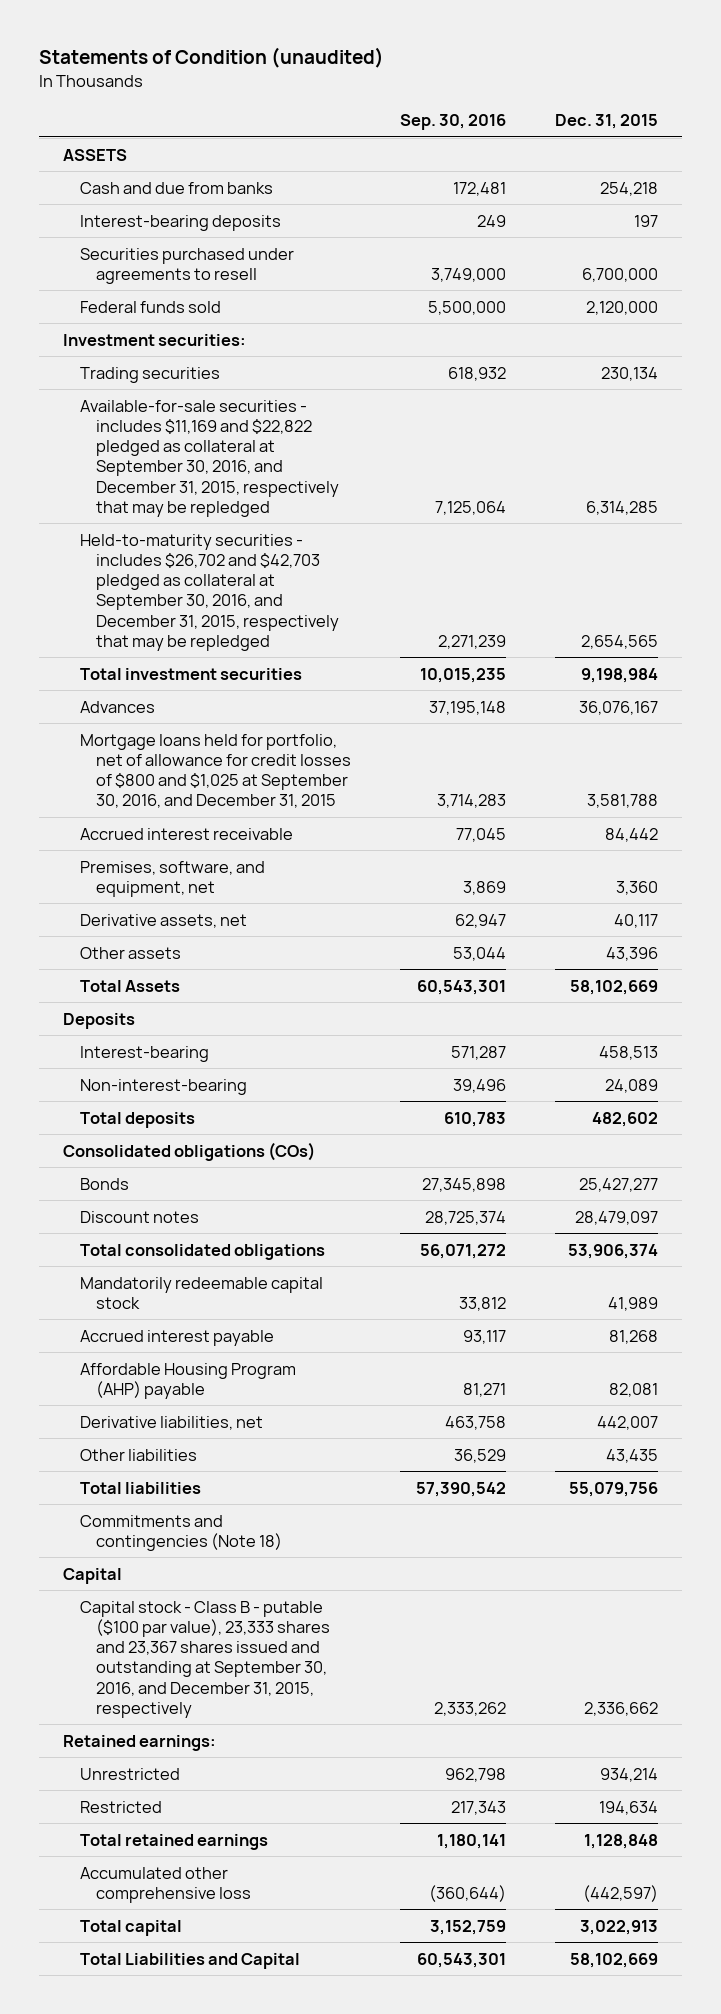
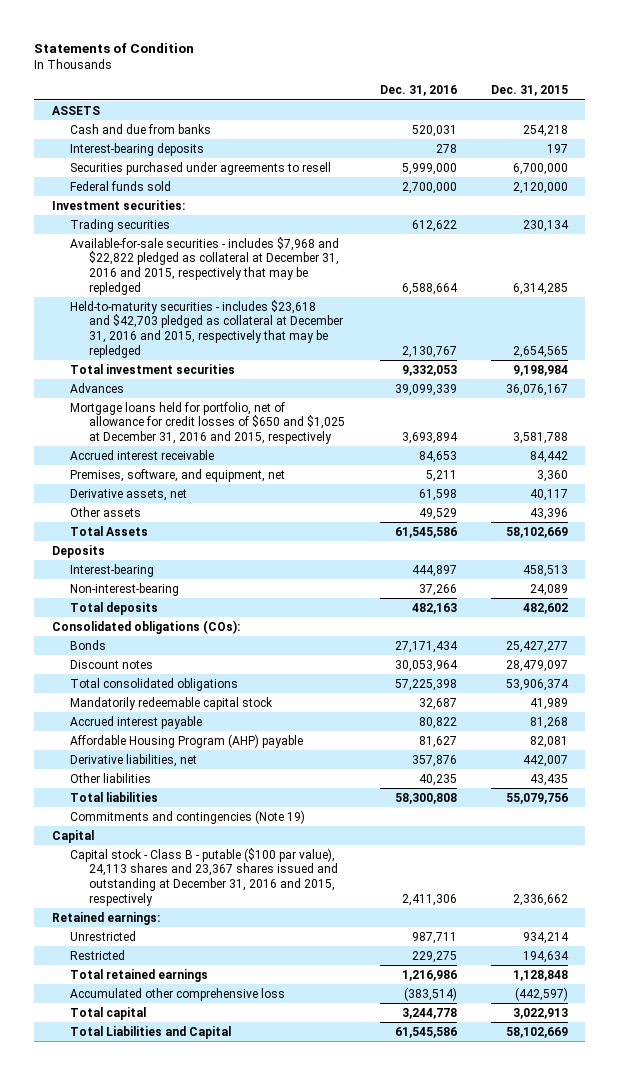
[38,47,384,69] Statements of Condition (unaudited) -> [34,42,195,53] Statements of Condition
[399,113,506,130] Sep. 30, 2016 -> none
none -> [379,85,457,97] Dec. 31, 2016
[79,399,340,517] Available-for-sale securities - includes $11,169 and $22,822 pledged as collateral at September 30, 2016, and December 31, 2015, respectively that may be repledged -> [70,236,340,296] Available-for-sale securities - includes $7,968 and $22,822 pledged as collateral at December 31, 2016 and 2015, respectively that may be repledged
[79,533,340,651] Held-to-maturity securities - includes $26,702 and $42,703 pledged as collateral at September 30, 2016, and December 31, 2015, respectively that may be repledged -> [70,299,344,359] Held-to-maturity securities - includes $23,618 and $42,703 pledged as collateral at December 31, 2016 and 2015, respectively that may be repledged
[79,733,352,809] Mortgage loans held for portfolio, net of allowance for credit losses of $800 and $1,025 at September 30, 2016, and December 31, 2015 -> [70,401,346,445] Mortgage loans held for portfolio, net of allowance for credit losses of $650 and $1,025 at December 31, 2016 and 2015, respectively
[63,1141,316,1161] Consolidated obligations (COs) -> [51,619,240,634] Consolidated obligations (COs):
[79,1514,283,1551] Commitments and contingencies (Note 18) -> [70,809,306,824] Commitments and contingencies (Note 19)
[79,1600,331,1718] Capital stock - Class B - putable ($100 par value), 23,333 shares and 23,367 shares issued and outstanding at September 30, 2016, and December 31, 2015, respectively -> [70,847,339,907] Capital stock - Class B - putable ($100 par value), 24,113 shares and 23,367 shares issued and outstanding at December 31, 2016 and 2015, respectively

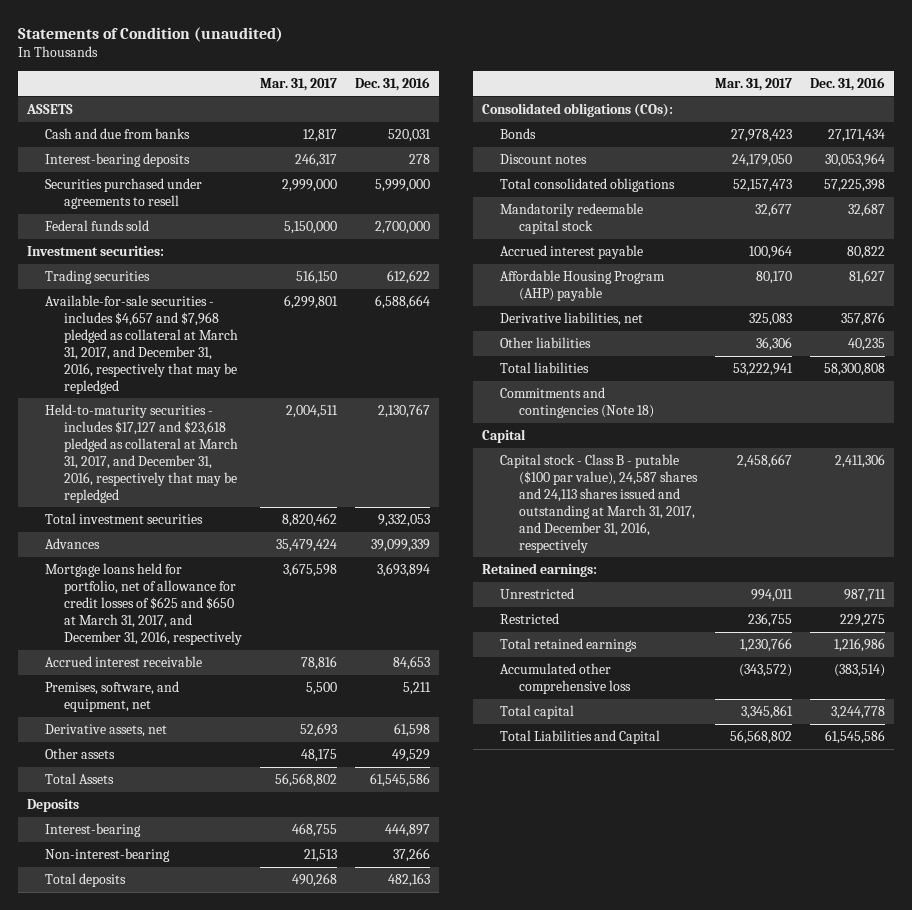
[34,42,195,53] Statements of Condition -> [17,26,283,42] Statements of Condition (unaudited)
[491,85,569,97] Dec. 31, 2015 -> none
none -> [259,77,337,91] Mar. 31, 2017
[70,236,340,296] Available-for-sale securities - includes $7,968 and $22,822 pledged as collateral at December 31, 2016 and 2015, respectively that may be repledged -> [45,294,238,394] Available-for-sale securities - includes $4,657 and $7,968 pledged as collateral at March 31, 2017, and December 31, 2016, respectively that may be repledged
[70,299,344,359] Held-to-maturity securities - includes $23,618 and $42,703 pledged as collateral at December 31, 2016 and 2015, respectively that may be repledged -> [45,403,238,503] Held-to-maturity securities - includes $17,127 and $23,618 pledged as collateral at March 31, 2017, and December 31, 2016, respectively that may be repledged
[70,401,346,445] Mortgage loans held for portfolio, net of allowance for credit losses of $650 and $1,025 at December 31, 2016 and 2015, respectively -> [45,562,242,645] Mortgage loans held for portfolio, net of allowance for credit losses of $625 and $650 at March 31, 2017, and December 31, 2016, respectively
[70,809,306,824] Commitments and contingencies (Note 19) -> [500,386,654,418] Commitments and contingencies (Note 18)
[70,847,339,907] Capital stock - Class B - putable ($100 par value), 24,113 shares and 23,367 shares issued and outstanding at December 31, 2016 and 2015, respectively -> [500,453,698,553] Capital stock - Class B - putable ($100 par value), 24,587 shares and 24,113 shares issued and outstanding at March 31, 2017, and December 31, 2016, respectively

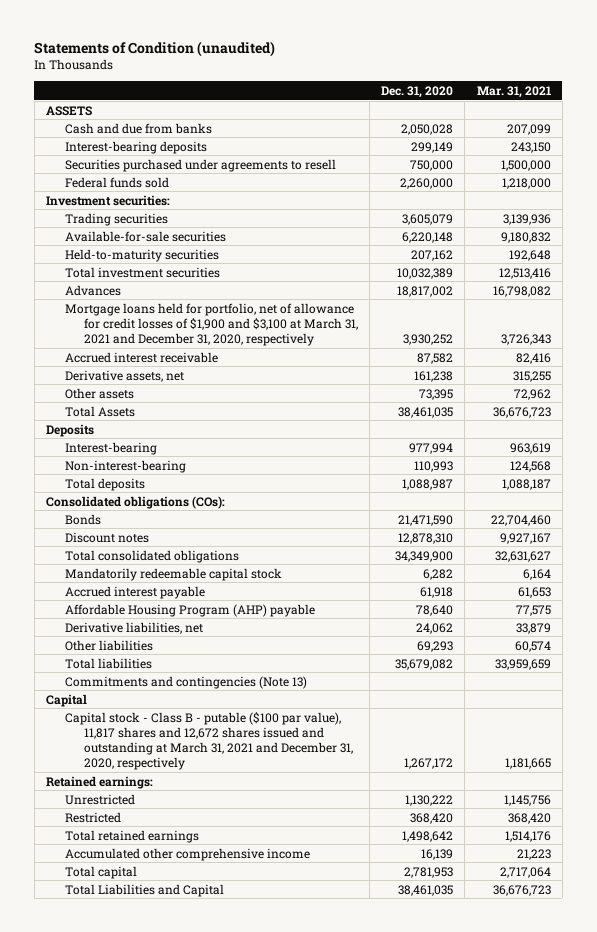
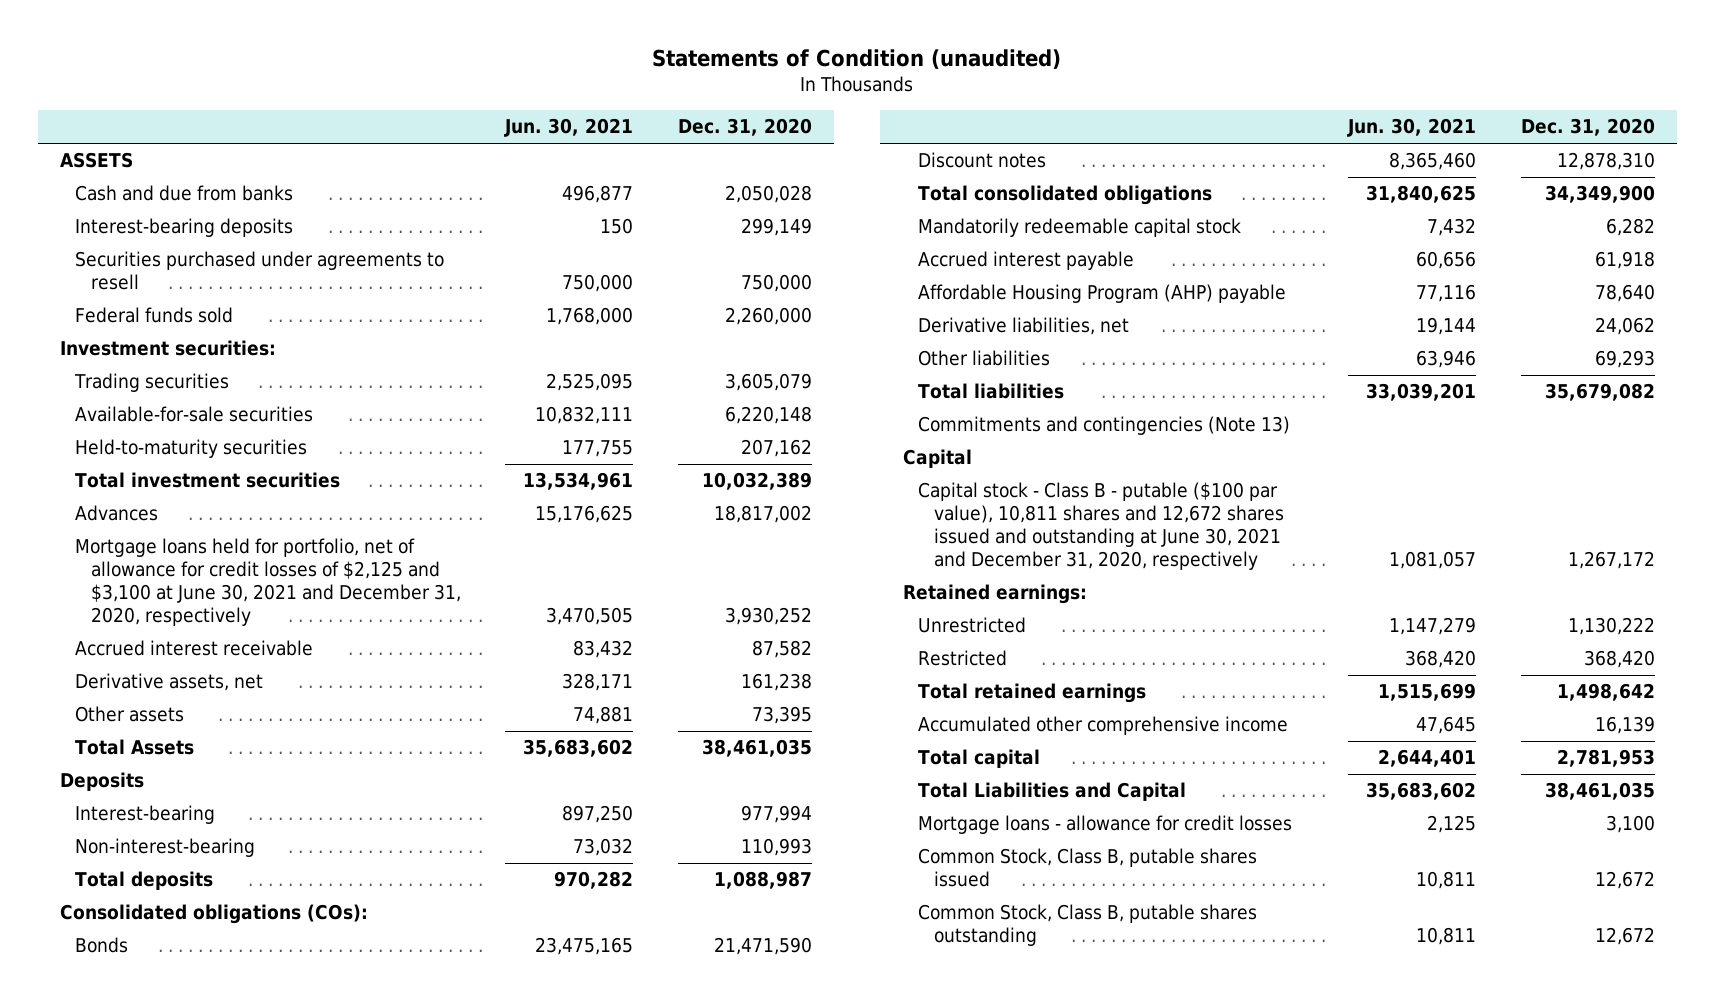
[476,86,551,99] Mar. 31, 2021 -> none
none -> [504,118,634,138] Jun. 30, 2021
[64,302,358,346] Mortgage loans held for portfolio, net of allowance for credit losses of $1,900 and $3,100 at March 31, 2021 and December 31, 2020, respectively -> [75,538,461,627] Mortgage loans held for portfolio, net of allowance for credit losses of $2,125 and $3,100 at June 30, 2021 and December 31, 2020, respectively
[64,711,353,770] Capital stock - Class B - putable ($100 par value), 11,817 shares and 12,672 shares issued and outstanding at March 31, 2021 and December 31, 2020, respectively -> [918,482,1284,571] Capital stock - Class B - putable ($100 par value), 10,811 shares and 12,672 shares issued and outstanding at June 30, 2021 and December 31, 2020, respectively
none -> [918,815,1293,835] Mortgage loans - allowance for credit losses
none -> [918,848,1258,888] Common Stock, Class B, putable shares issued
none -> [918,904,1258,947] Common Stock, Class B, putable shares outstanding

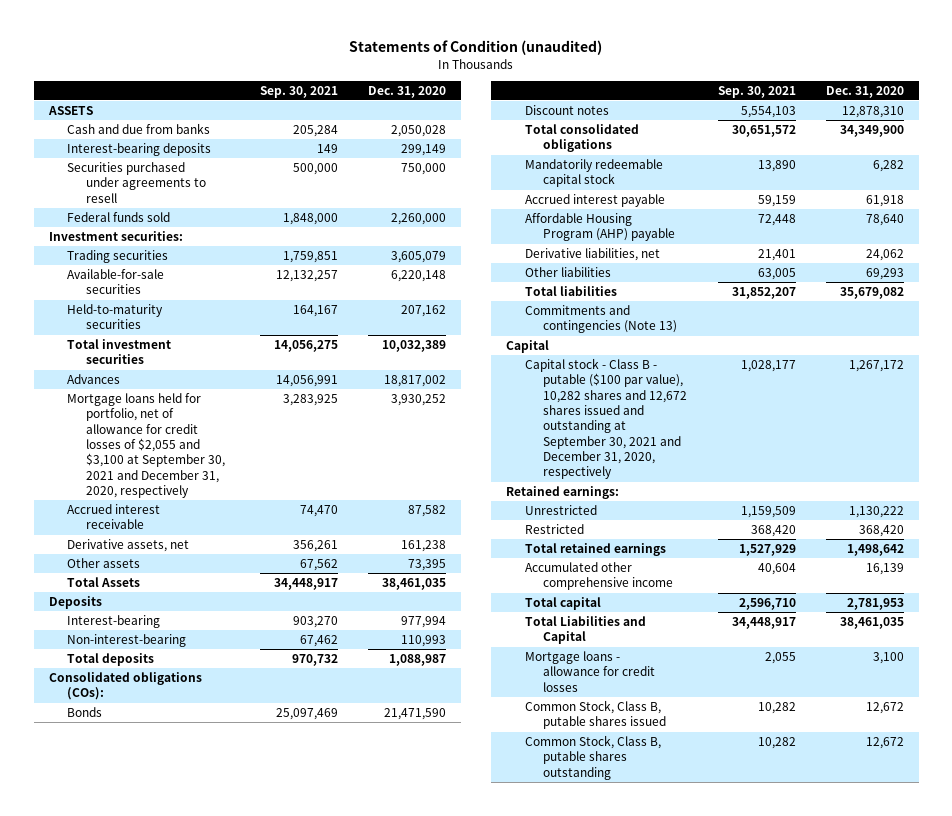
[504,118,634,138] Jun. 30, 2021 -> none
none -> [259,85,338,98] Sep. 30, 2021
[75,538,461,627] Mortgage loans held for portfolio, net of allowance for credit losses of $2,125 and $3,100 at June 30, 2021 and December 31, 2020, respectively -> [67,393,225,498] Mortgage loans held for portfolio, net of allowance for credit losses of $2,055 and $3,100 at September 30, 2021 and December 31, 2020, respectively
[918,482,1284,571] Capital stock - Class B - putable ($100 par value), 10,811 shares and 12,672 shares issued and outstanding at June 30, 2021 and December 31, 2020, respectively -> [524,358,688,480] Capital stock - Class B - putable ($100 par value), 10,282 shares and 12,672 shares issued and outstanding at September 30, 2021 and December 31, 2020, respectively

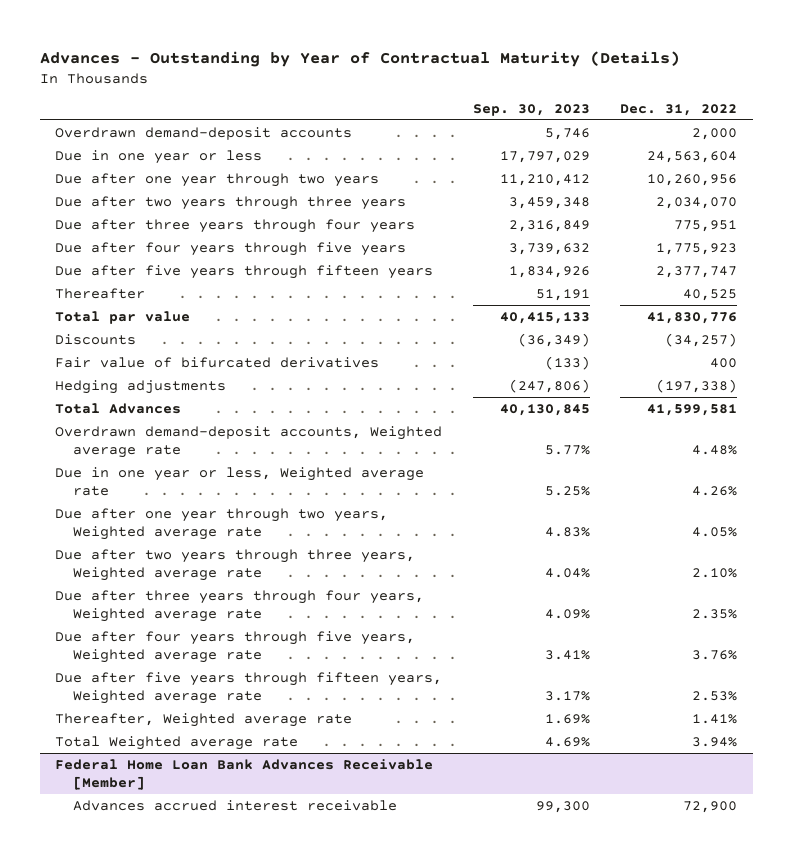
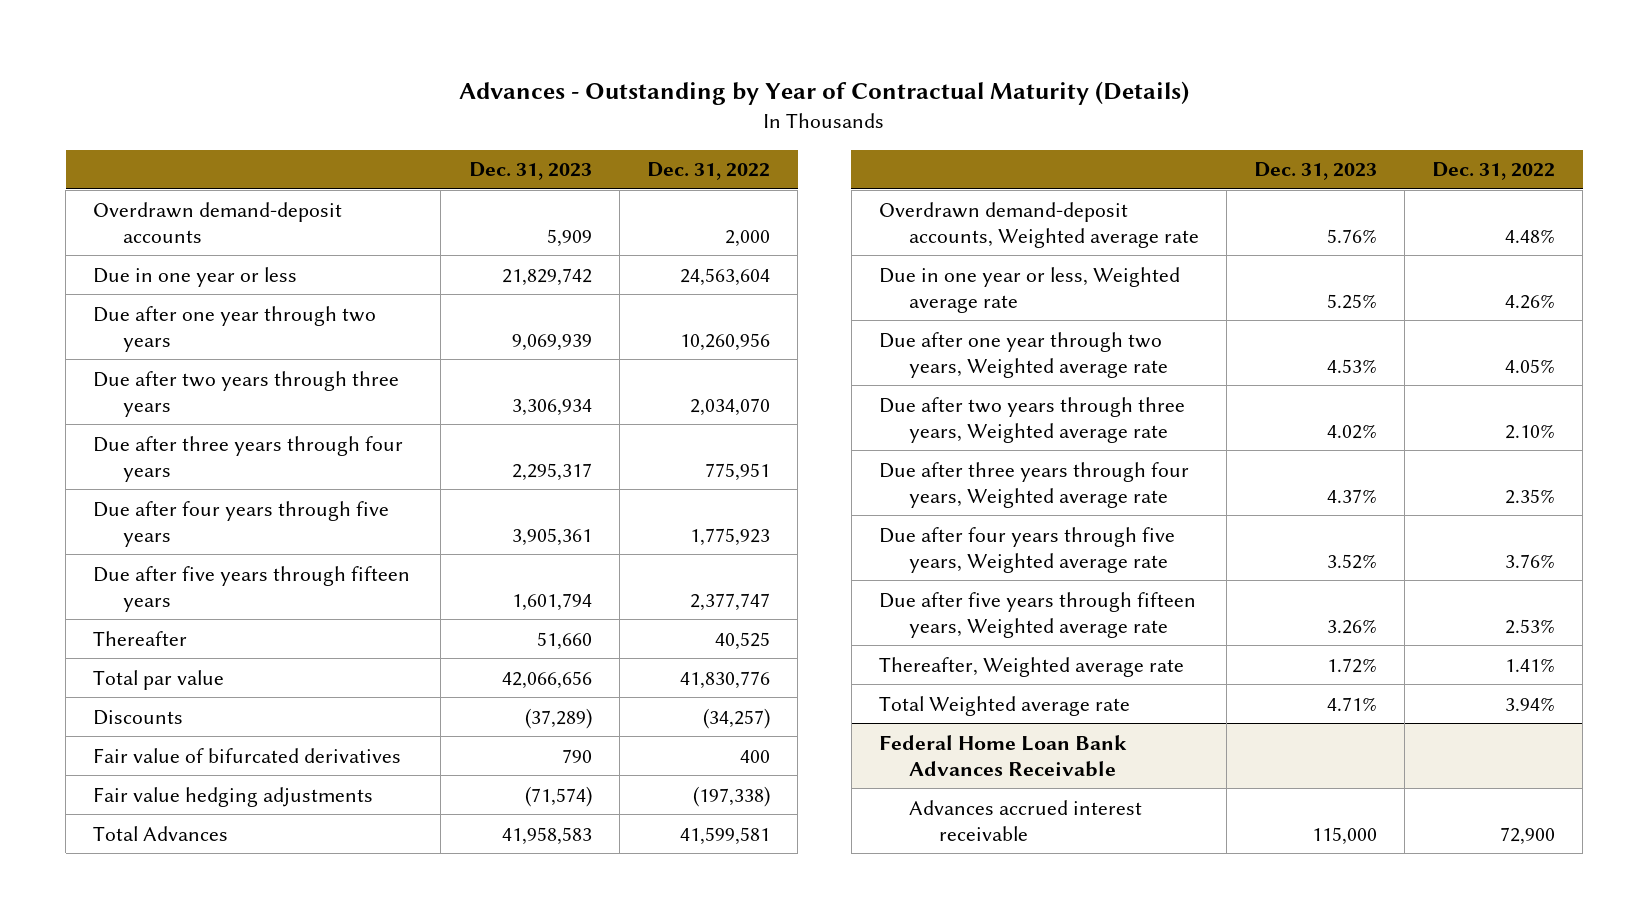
[472,103,590,116] Sep. 30, 2023 -> none
none -> [468,162,592,181] Dec. 31, 2023
[55,379,227,394] Hedging adjustments -> [93,786,374,807] Fair value hedging adjustments
[55,758,434,790] Federal Home Loan Bank Advances Receivable [Member] -> [878,734,1127,777] Federal Home Loan Bank Advances Receivable

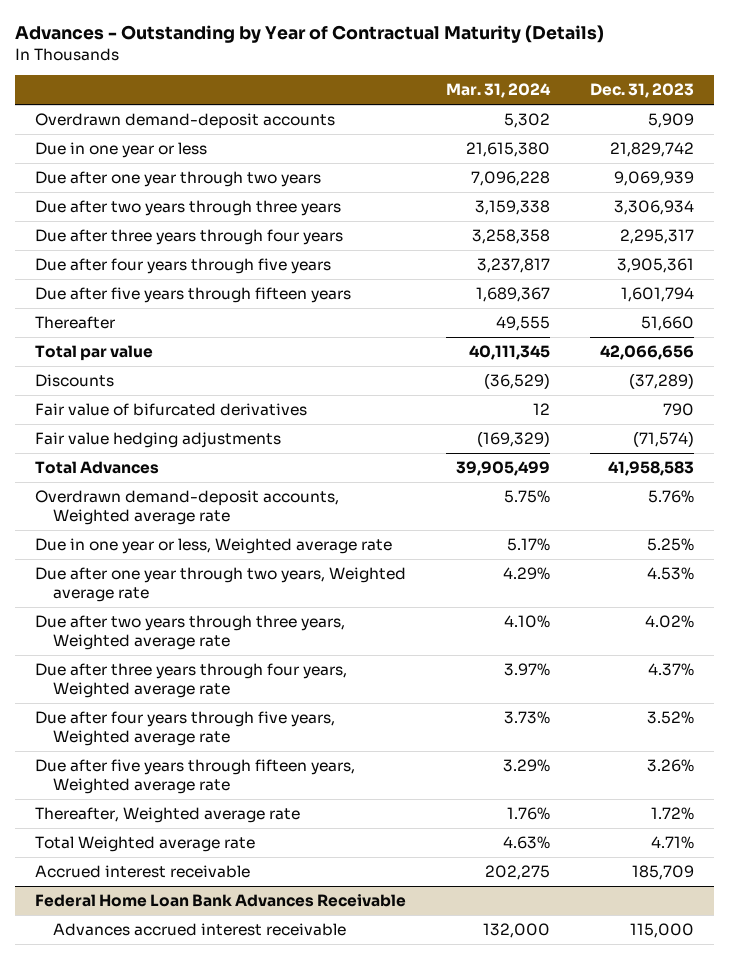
[646,162,770,181] Dec. 31, 2022 -> none
none -> [446,83,552,99] Mar. 31, 2024
none -> [35,865,251,879] Accrued interest receivable

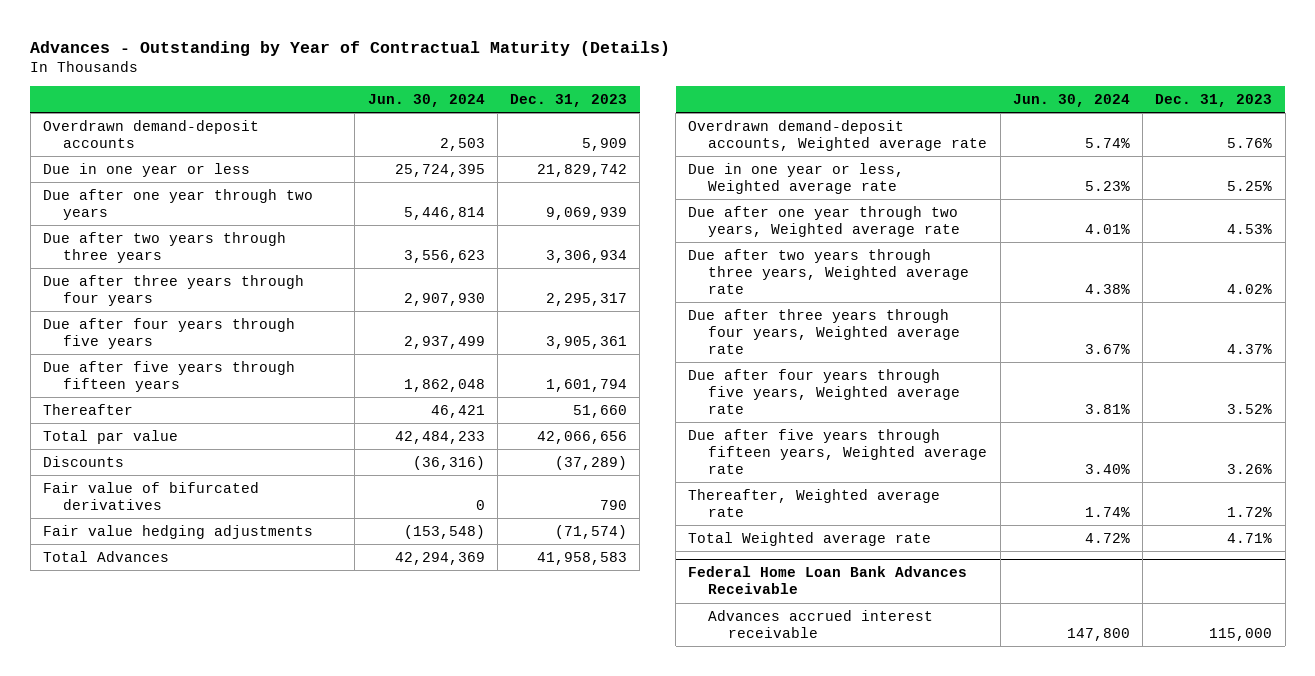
[446,83,552,99] Mar. 31, 2024 -> none
none -> [367,93,485,107] Jun. 30, 2024
[35,865,251,879] Accrued interest receivable -> none

